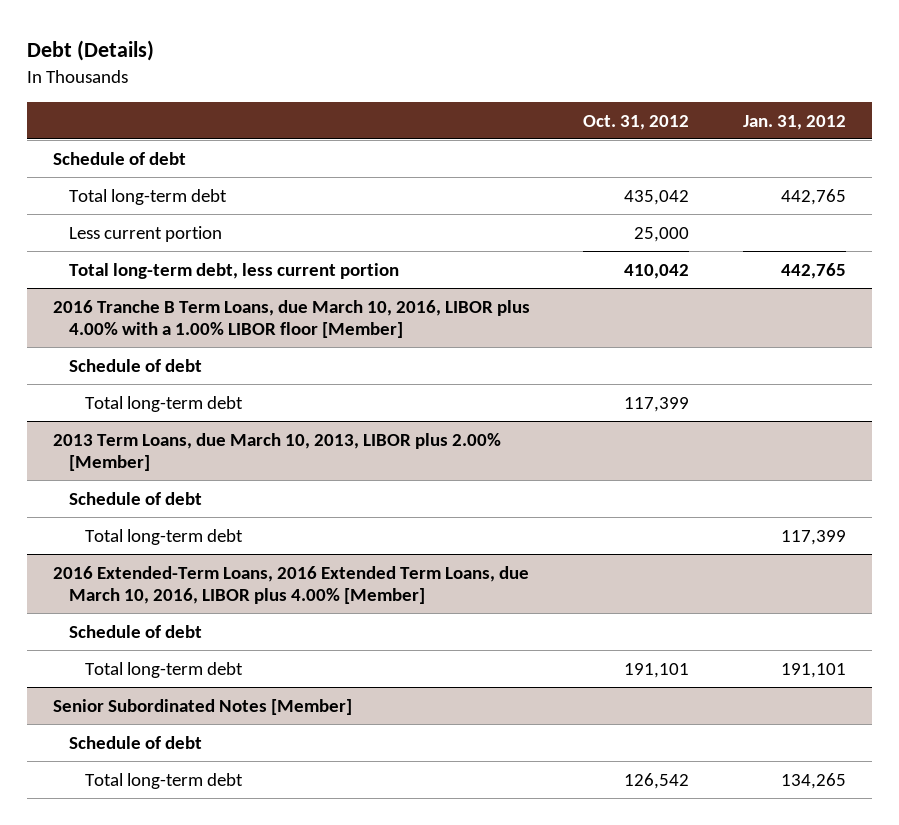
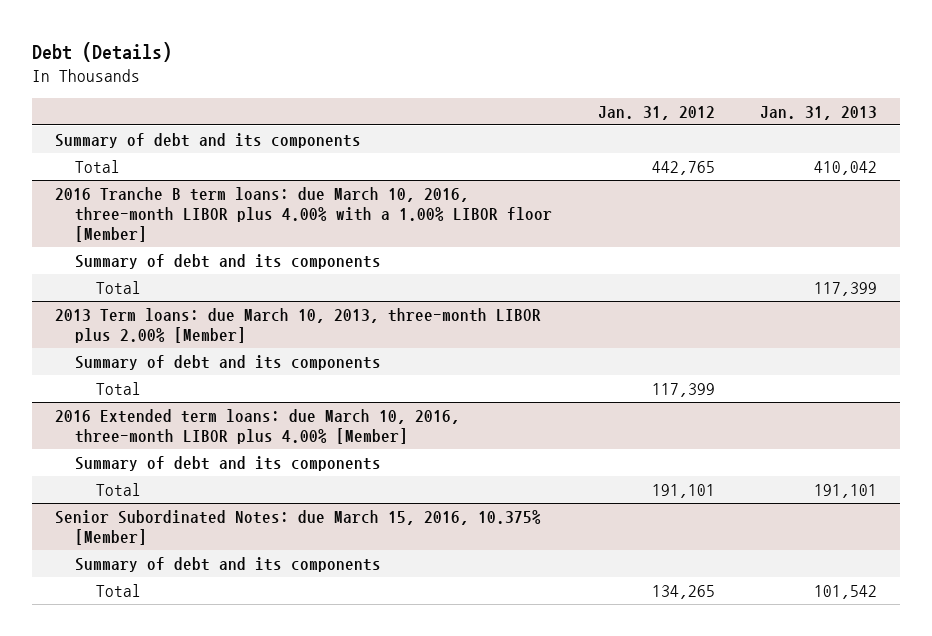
[583,114,690,130] Oct. 31, 2012 -> none
none -> [760,105,878,120] Jan. 31, 2013
[69,225,223,242] Less current portion -> none
[69,262,400,279] Total long-term debt, less current portion -> none
[53,698,353,715] Senior Subordinated Notes [Member] -> none
[53,151,187,165] Schedule of debt -> [54,132,361,148] Summary of debt and its components
[69,188,228,205] Total long-term debt -> [75,159,121,173] Total
[53,299,531,338] 2016 Tranche B Term Loans, due March 10, 2016, LIBOR plus 4.00% with a 1.00% LIBOR floor [Member] -> [54,186,553,242] 2016 Tranche B term loans: due March 10, 2016, three-month LIBOR plus 4.00% with a 1.00% LIBOR floor [Member]
[69,358,203,372] Schedule of debt -> [75,253,382,269] Summary of debt and its components
[84,395,243,412] Total long-term debt -> [95,280,141,294] Total
[53,432,502,471] 2013 Term Loans, due March 10, 2013, LIBOR plus 2.00% [Member] -> [54,307,541,343] 2013 Term loans: due March 10, 2013, three-month LIBOR plus 2.00% [Member]
[69,491,203,505] Schedule of debt -> [75,354,382,370] Summary of debt and its components
[84,528,243,545] Total long-term debt -> [95,381,141,395] Total
[53,565,530,604] 2016 Extended-Term Loans, 2016 Extended Term Loans, due March 10, 2016, LIBOR plus 4.00% [Member] -> [54,408,460,444] 2016 Extended term loans: due March 10, 2016, three-month LIBOR plus 4.00% [Member]
[69,624,203,638] Schedule of debt -> [75,455,382,471] Summary of debt and its components
[84,661,243,678] Total long-term debt -> [95,482,141,496] Total
none -> [54,509,541,545] Senior Subordinated Notes: due March 15, 2016, 10.375% [Member]
[69,735,203,749] Schedule of debt -> [75,556,382,572] Summary of debt and its components
[84,772,243,789] Total long-term debt -> [95,583,141,597] Total

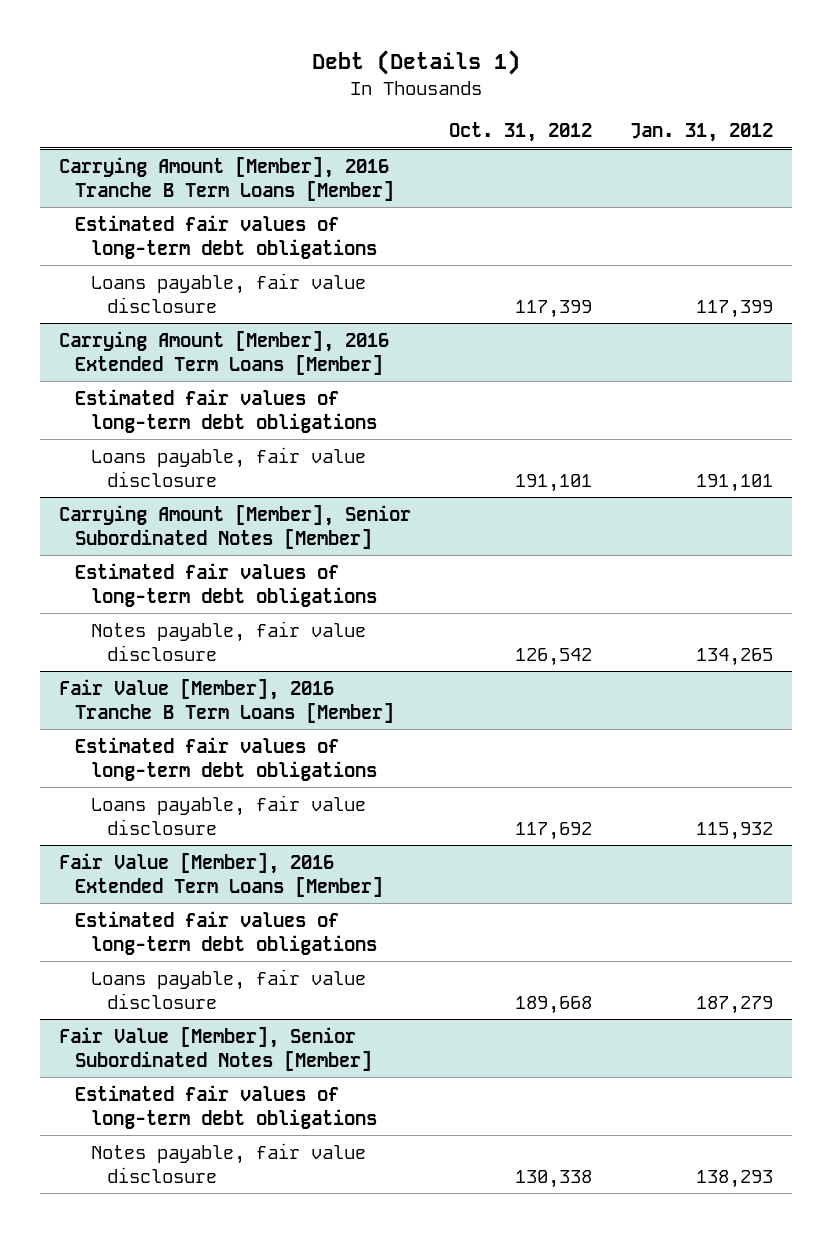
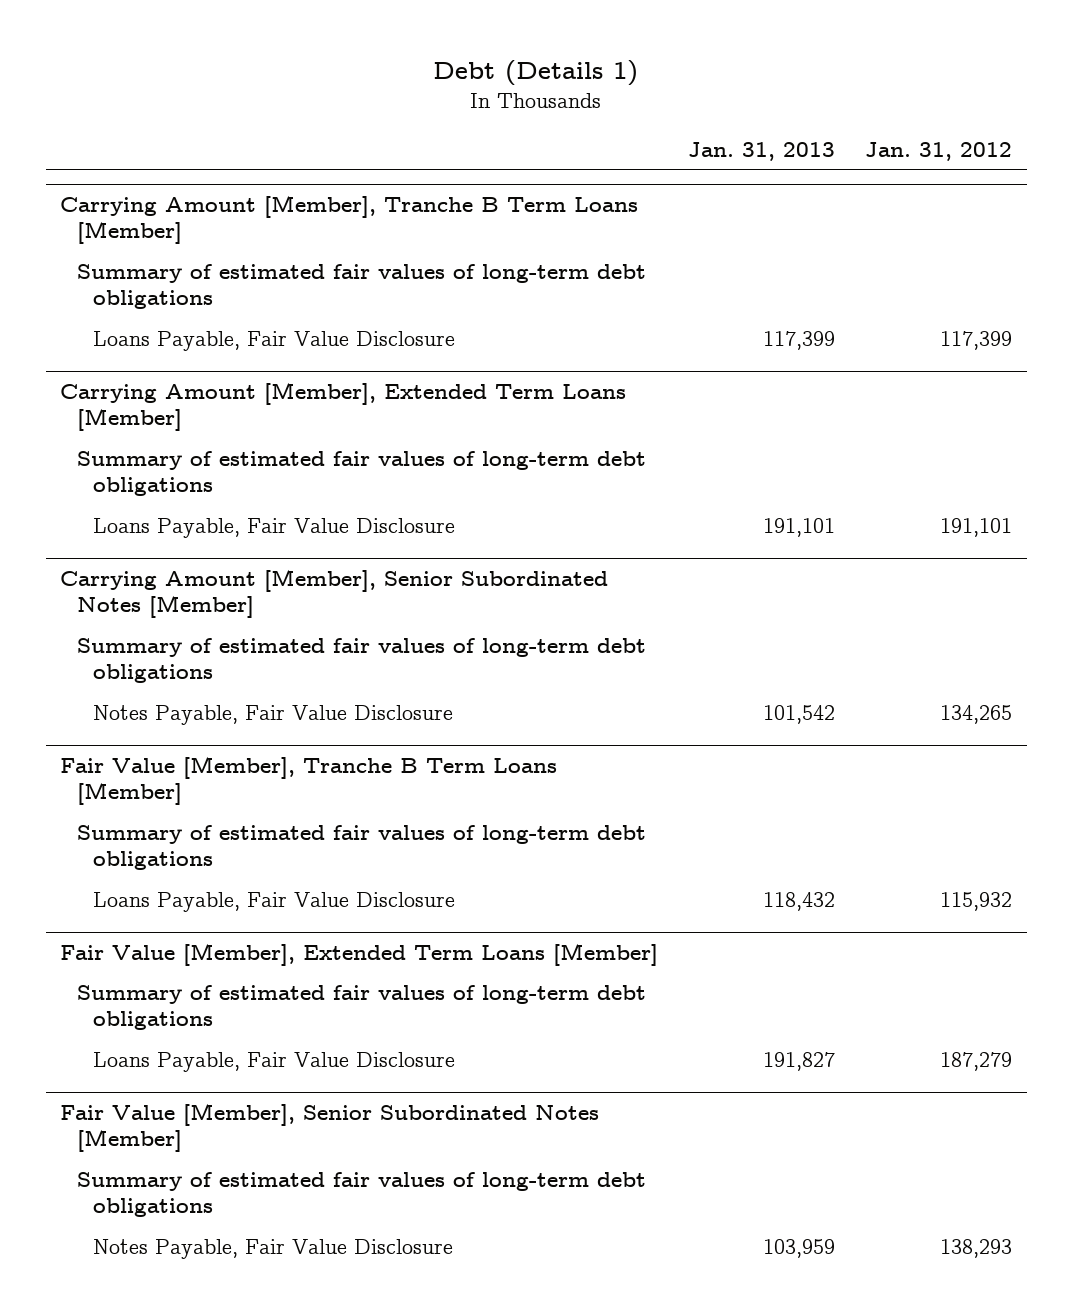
[448,122,592,143] Oct. 31, 2012 -> none
none -> [688,141,836,161] Jan. 31, 2013
[58,156,394,201] Carrying Amount [Member], 2016 Tranche B Term Loans [Member] -> [60,194,639,244] Carrying Amount [Member], Tranche B Term Loans [Member]
[74,214,377,259] Estimated fair values of long-term debt obligations -> [76,263,646,309] Summary of estimated fair values of long-term debt obligations
[90,272,366,313] Loans payable, fair value disclosure -> [93,330,456,351] Loans Payable, Fair Value Disclosure
[58,330,389,375] Carrying Amount [Member], 2016 Extended Term Loans [Member] -> [60,381,627,431] Carrying Amount [Member], Extended Term Loans [Member]
[74,388,377,433] Estimated fair values of long-term debt obligations -> [76,450,646,496] Summary of estimated fair values of long-term debt obligations
[90,446,366,487] Loans payable, fair value disclosure -> [93,517,456,538] Loans Payable, Fair Value Disclosure
[74,562,377,607] Estimated fair values of long-term debt obligations -> [76,637,646,683] Summary of estimated fair values of long-term debt obligations
[90,620,366,661] Notes payable, fair value disclosure -> [93,704,454,725] Notes Payable, Fair Value Disclosure
[58,678,394,723] Fair Value [Member], 2016 Tranche B Term Loans [Member] -> [60,755,558,805] Fair Value [Member], Tranche B Term Loans [Member]
[74,736,377,781] Estimated fair values of long-term debt obligations -> [76,824,646,870] Summary of estimated fair values of long-term debt obligations
[90,794,366,835] Loans payable, fair value disclosure -> [93,891,456,912] Loans Payable, Fair Value Disclosure
[58,852,383,897] Fair Value [Member], 2016 Extended Term Loans [Member] -> [60,942,659,966] Fair Value [Member], Extended Term Loans [Member]
[74,910,377,955] Estimated fair values of long-term debt obligations -> [76,984,646,1030] Summary of estimated fair values of long-term debt obligations
[90,968,366,1009] Loans payable, fair value disclosure -> [93,1051,456,1072] Loans Payable, Fair Value Disclosure
[74,1084,377,1129] Estimated fair values of long-term debt obligations -> [76,1171,646,1217] Summary of estimated fair values of long-term debt obligations
[90,1142,366,1183] Notes payable, fair value disclosure -> [93,1238,454,1259] Notes Payable, Fair Value Disclosure

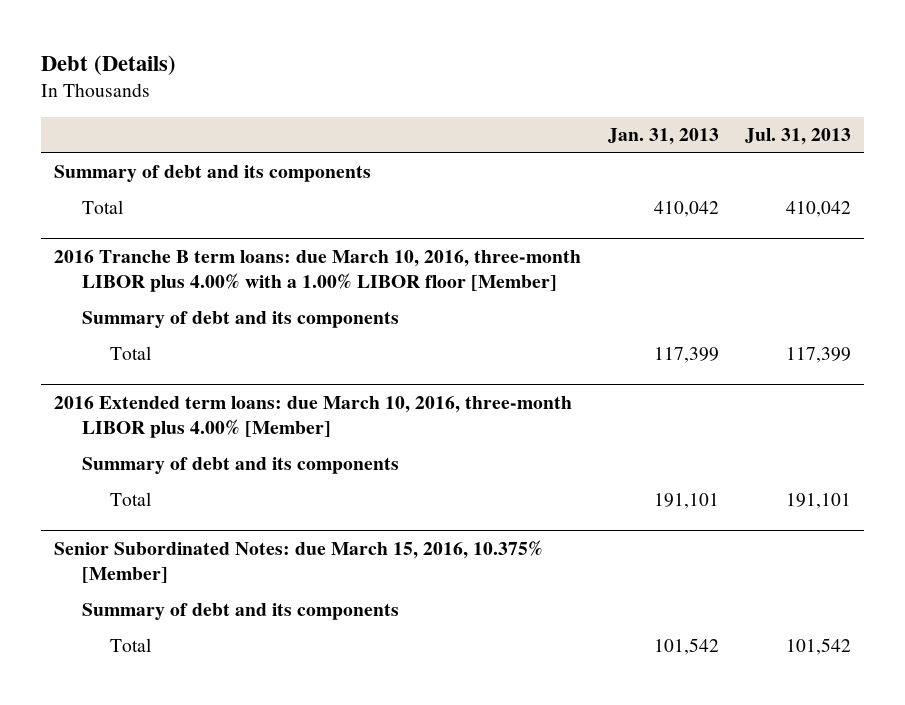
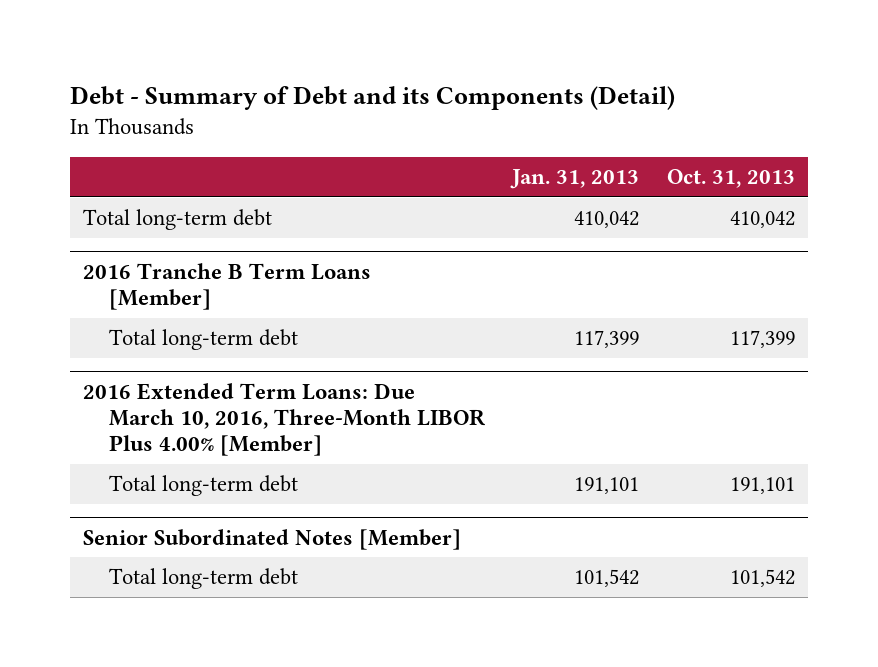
[40,55,176,76] Debt (Details) -> [69,86,675,111] Debt - Summary of Debt and its Components (Detail)
[745,128,852,146] Jul. 31, 2013 -> none
none -> [666,168,795,188] Oct. 31, 2013
[54,165,372,183] Summary of debt and its components -> none
[54,250,582,293] 2016 Tranche B term loans: due March 10, 2016, three-month LIBOR plus 4.00% with a 1.00% LIBOR floor [Member] -> none
[81,311,399,329] Summary of debt and its components -> none
[81,457,399,475] Summary of debt and its components -> none
[54,540,544,584] Senior Subordinated Notes: due March 15, 2016, 10.375% [Member] -> none
[81,603,399,621] Summary of debt and its components -> none
[81,200,123,215] Total -> [83,209,273,231] Total long-term debt
none -> [83,262,372,310] 2016 Tranche B Term Loans [Member]
[109,346,151,361] Total -> [108,329,298,351] Total long-term debt
[54,396,573,439] 2016 Extended term loans: due March 10, 2016, three-month LIBOR plus 4.00% [Member] -> [83,382,485,457] 2016 Extended Term Loans: Due March 10, 2016, Three-Month LIBOR Plus 4.00% [Member]
[109,492,151,507] Total -> [108,475,298,497] Total long-term debt
none -> [83,528,462,550] Senior Subordinated Notes [Member]
[109,638,151,653] Total -> [108,568,298,590] Total long-term debt

